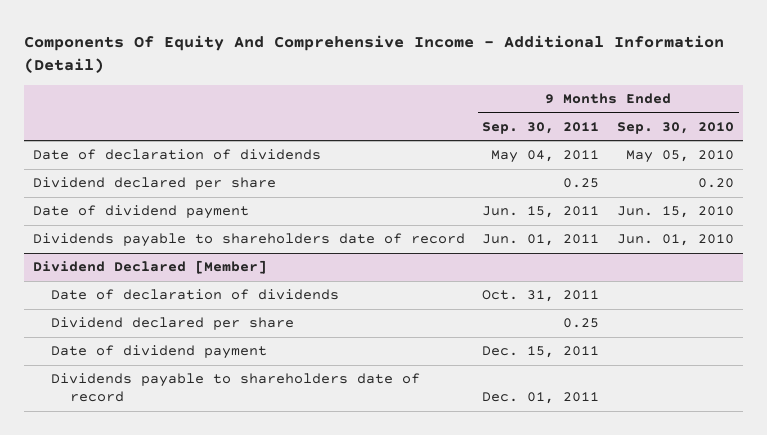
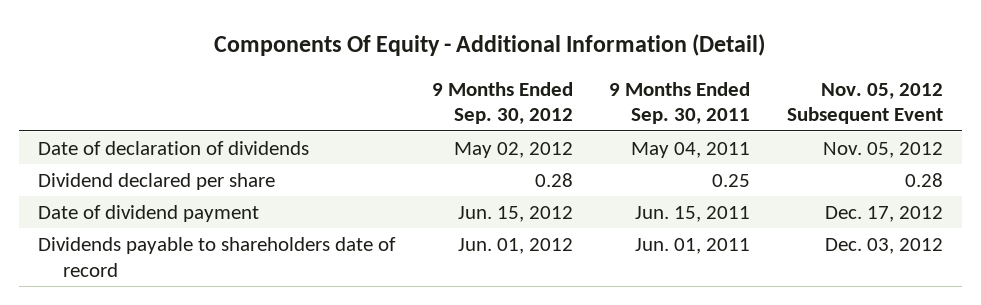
[23,34,724,73] Components Of Equity And Comprehensive Income - Additional Information (Detail) -> [214,33,766,56] Components Of Equity - Additional Information (Detail)
[617,121,735,134] Sep. 30, 2010 -> none
none -> [431,81,573,125] 9 Months Ended Sep. 30, 2012
none -> [787,82,944,125] Nov. 05, 2012 Subsequent Event
[32,260,267,275] Dividend Declared [Member] -> none
[51,289,340,301] Date of declaration of dividends -> none
[51,317,295,331] Dividend declared per share -> none
[51,345,268,360] Date of dividend payment -> none
[51,373,421,403] Dividends payable to shareholders date of record -> none

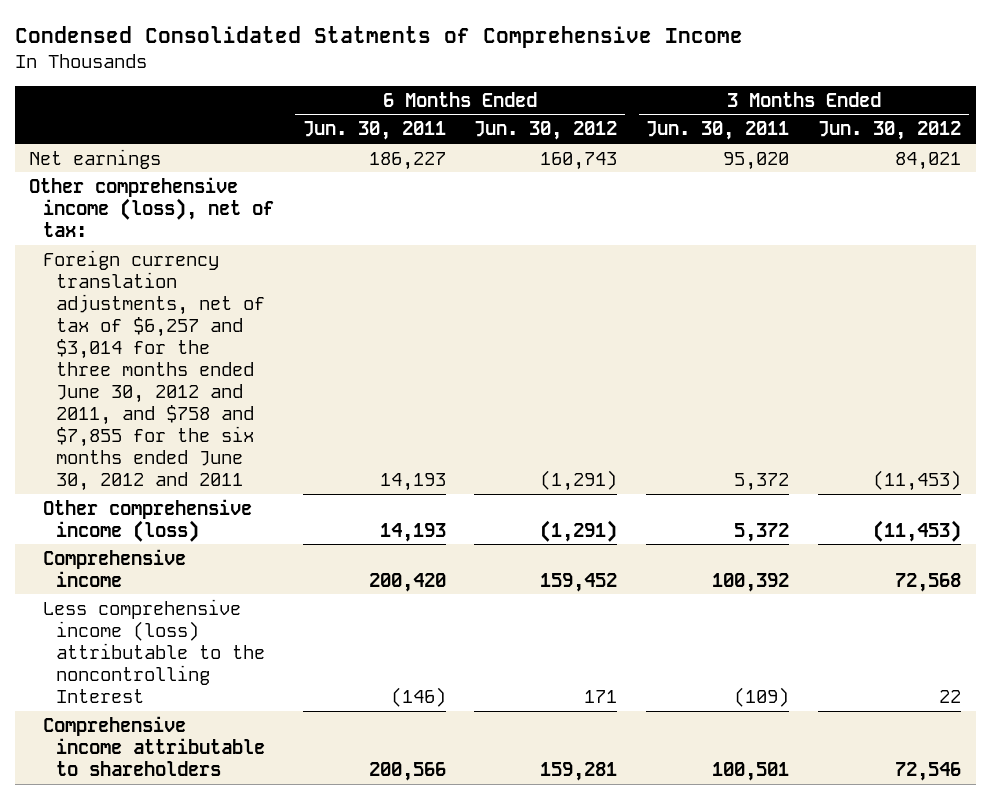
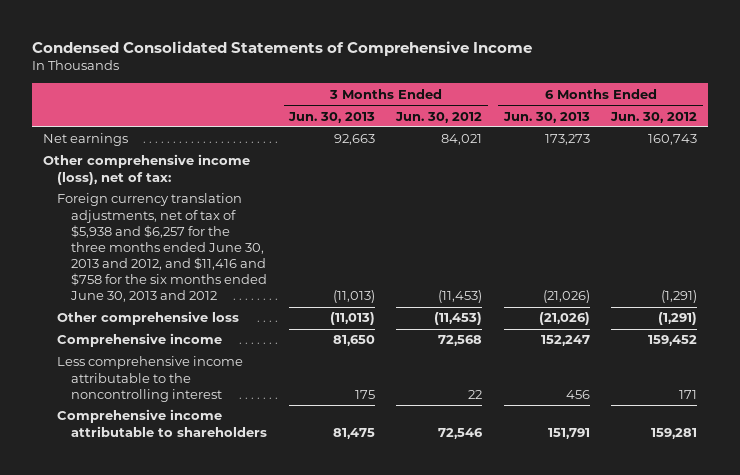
[14,26,743,49] Condensed Consolidated Statments of Comprehensive Income -> [32,40,533,56] Condensed Consolidated Statements of Comprehensive Income
[302,121,446,141] Jun. 30, 2011 -> none
[646,121,790,141] Jun. 30, 2011 -> none
none -> [287,111,375,123] Jun. 30, 2013
none -> [502,111,590,123] Jun. 30, 2013
[42,249,266,492] Foreign currency translation adjustments, net of tax of $6,257 and $3,014 for the three months ended June 30, 2012 and 2011, and $758 and $7,855 for the six months ended June 30, 2012 and 2011 -> [57,193,268,303] Foreign currency translation adjustments, net of tax of $5,938 and $6,257 for the three months ended June 30, 2013 and 2012, and $11,416 and $758 for the six months ended June 30, 2013 and 2012
[42,498,252,542] Other comprehensive income (loss) -> [57,311,240,326] Other comprehensive loss
[42,598,266,703] Less comprehensive income (loss) attributable to the noncontrolling Interest -> [57,356,244,402] Less comprehensive income attributable to the noncontrolling interest

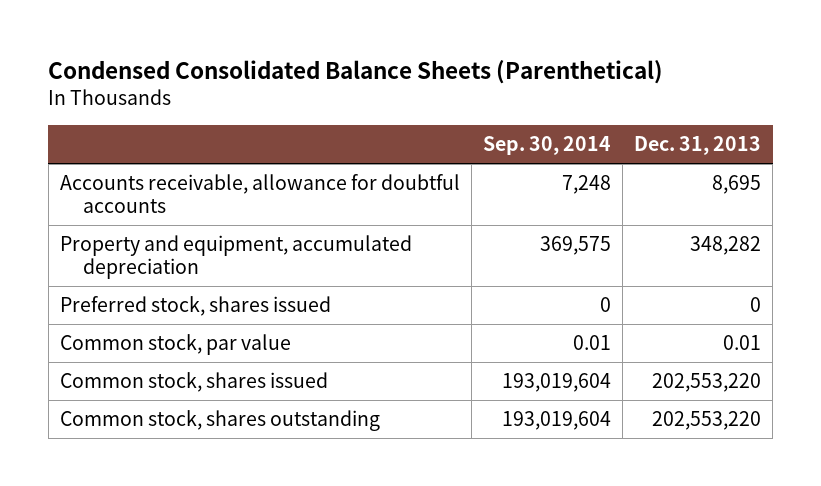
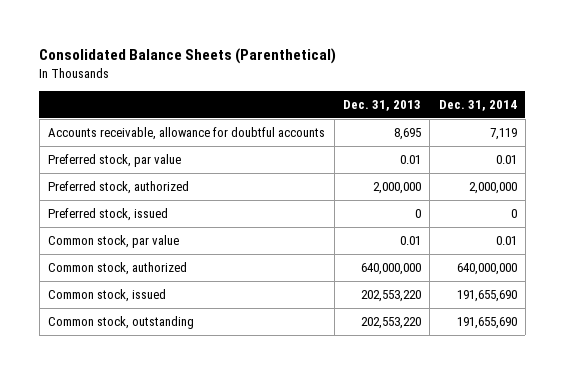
[48,59,664,84] Condensed Consolidated Balance Sheets (Parenthetical) -> [39,47,337,64] Consolidated Balance Sheets (Parenthetical)
[482,136,611,156] Sep. 30, 2014 -> none
none -> [438,100,517,112] Dec. 31, 2014
[59,235,412,280] Property and equipment, accumulated depreciation -> none
none -> [48,154,182,168] Preferred stock, par value
none -> [48,181,190,195] Preferred stock, authorized
[59,296,331,317] Preferred stock, shares issued -> [48,208,169,222] Preferred stock, issued
none -> [48,262,188,276] Common stock, authorized
[59,372,328,393] Common stock, shares issued -> [48,289,167,303] Common stock, issued
[59,410,380,432] Common stock, shares outstanding -> [48,316,195,330] Common stock, outstanding

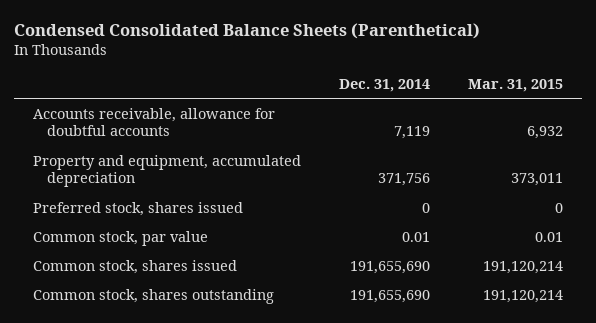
[39,47,337,64] Consolidated Balance Sheets (Parenthetical) -> [13,23,480,40] Condensed Consolidated Balance Sheets (Parenthetical)
[342,100,421,112] Dec. 31, 2013 -> none
none -> [467,79,563,93] Mar. 31, 2015
[48,154,182,168] Preferred stock, par value -> none
[48,181,190,195] Preferred stock, authorized -> none
none -> [32,154,301,188] Property and equipment, accumulated depreciation
[48,208,169,222] Preferred stock, issued -> [32,201,243,216] Preferred stock, shares issued
[48,262,188,276] Common stock, authorized -> none
[48,289,167,303] Common stock, issued -> [32,259,237,274] Common stock, shares issued
[48,316,195,330] Common stock, outstanding -> [32,288,274,304] Common stock, shares outstanding

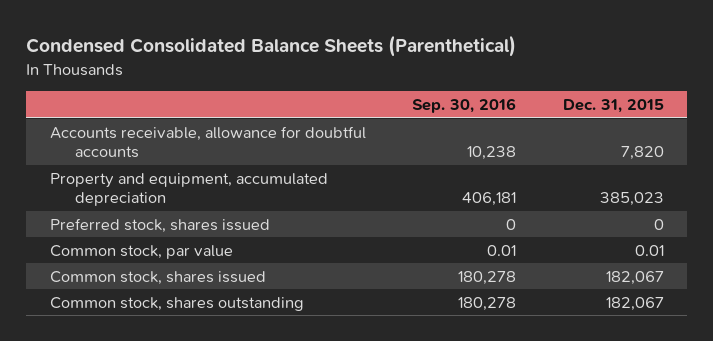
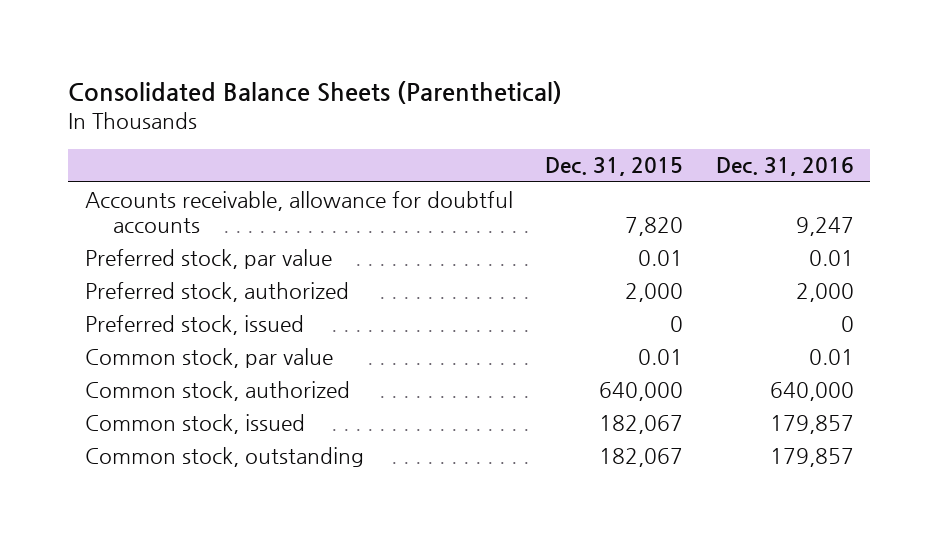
[26,35,517,58] Condensed Consolidated Balance Sheets (Parenthetical) -> [68,81,563,105] Consolidated Balance Sheets (Parenthetical)
[412,98,517,114] Sep. 30, 2016 -> none
none -> [715,157,854,177] Dec. 31, 2016
[49,172,328,207] Property and equipment, accumulated depreciation -> none
none -> [84,248,332,269] Preferred stock, par value
none -> [84,281,349,302] Preferred stock, authorized
[49,217,270,233] Preferred stock, shares issued -> [84,314,304,335] Preferred stock, issued
none -> [84,380,350,401] Common stock, authorized
[49,270,266,285] Common stock, shares issued -> [84,413,305,434] Common stock, issued
[49,296,304,311] Common stock, shares outstanding -> [84,446,364,467] Common stock, outstanding

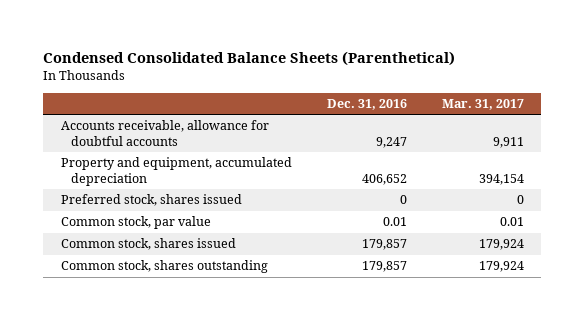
[68,81,563,105] Consolidated Balance Sheets (Parenthetical) -> [43,50,456,66] Condensed Consolidated Balance Sheets (Parenthetical)
[545,157,684,177] Dec. 31, 2015 -> none
none -> [441,99,524,111] Mar. 31, 2017
[84,248,332,269] Preferred stock, par value -> none
[84,281,349,302] Preferred stock, authorized -> none
none -> [60,157,292,186] Property and equipment, accumulated depreciation
[84,314,304,335] Preferred stock, issued -> [60,194,242,207] Preferred stock, shares issued
[84,380,350,401] Common stock, authorized -> none
[84,413,305,434] Common stock, issued -> [60,238,236,251] Common stock, shares issued
[84,446,364,467] Common stock, outstanding -> [60,260,268,274] Common stock, shares outstanding

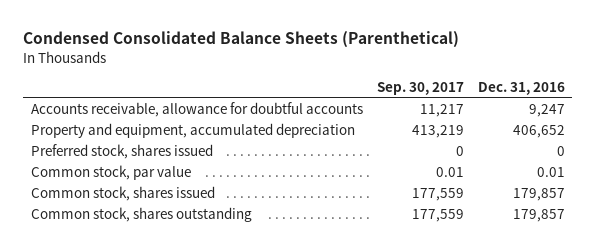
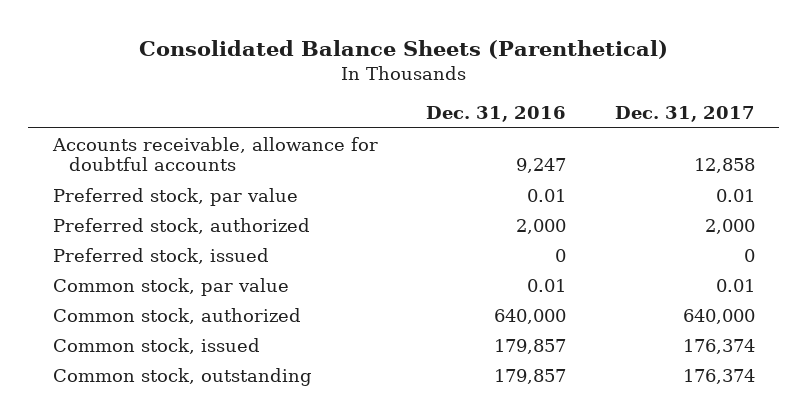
[23,31,460,49] Condensed Consolidated Balance Sheets (Parenthetical) -> [138,39,668,59] Consolidated Balance Sheets (Parenthetical)
[376,81,464,95] Sep. 30, 2017 -> none
none -> [615,106,756,123] Dec. 31, 2017
[30,122,355,138] Property and equipment, accumulated depreciation -> none
none -> [52,187,298,206] Preferred stock, par value
none -> [52,217,310,234] Preferred stock, authorized
[30,143,213,159] Preferred stock, shares issued -> [52,247,269,264] Preferred stock, issued
none -> [52,307,301,324] Common stock, authorized
[30,185,215,201] Common stock, shares issued -> [52,337,260,354] Common stock, issued
[30,206,252,222] Common stock, shares outstanding -> [52,367,312,386] Common stock, outstanding

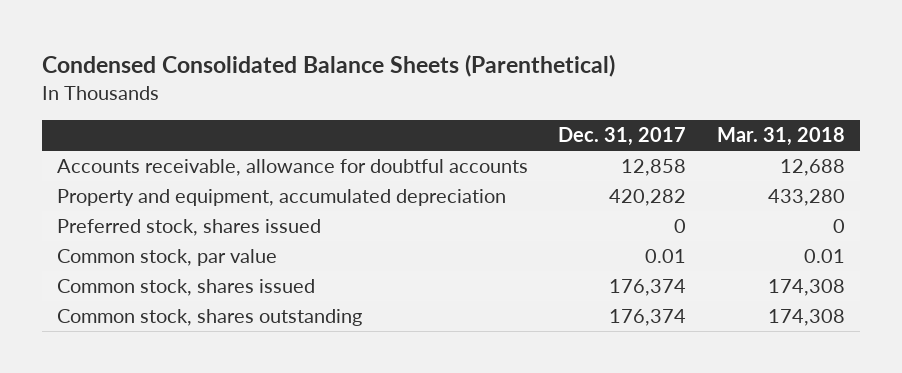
[138,39,668,59] Consolidated Balance Sheets (Parenthetical) -> [41,53,615,77] Condensed Consolidated Balance Sheets (Parenthetical)
[426,106,567,123] Dec. 31, 2016 -> none
none -> [716,127,845,147] Mar. 31, 2018
[52,187,298,206] Preferred stock, par value -> none
[52,217,310,234] Preferred stock, authorized -> none
none -> [56,189,506,207] Property and equipment, accumulated depreciation
[52,247,269,264] Preferred stock, issued -> [56,219,321,237] Preferred stock, shares issued
[52,307,301,324] Common stock, authorized -> none
[52,337,260,354] Common stock, issued -> [56,279,315,297] Common stock, shares issued
[52,367,312,386] Common stock, outstanding -> [56,309,362,327] Common stock, shares outstanding

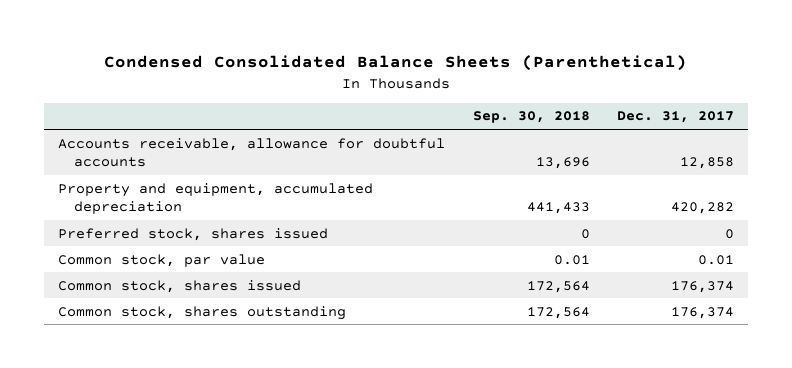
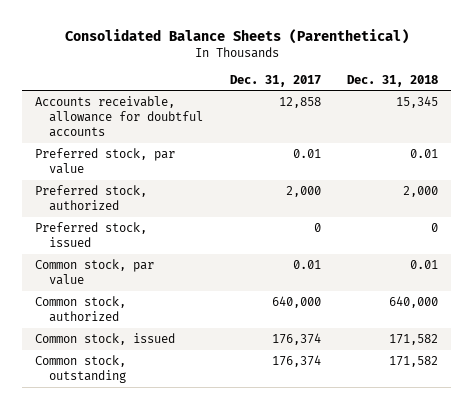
[104,55,688,72] Condensed Consolidated Balance Sheets (Parenthetical) -> [64,28,409,44] Consolidated Balance Sheets (Parenthetical)
[472,111,590,124] Sep. 30, 2018 -> none
none -> [346,74,438,87] Dec. 31, 2018
[57,182,373,215] Property and equipment, accumulated depreciation -> none
none -> [35,148,176,175] Preferred stock, par value
none -> [35,185,148,212] Preferred stock, authorized
[57,227,328,241] Preferred stock, shares issued -> [35,222,148,248] Preferred stock, issued
none -> [35,296,127,323] Common stock, authorized
[57,279,301,293] Common stock, shares issued -> [35,333,176,346] Common stock, issued
[57,305,346,320] Common stock, shares outstanding -> [35,355,127,384] Common stock, outstanding

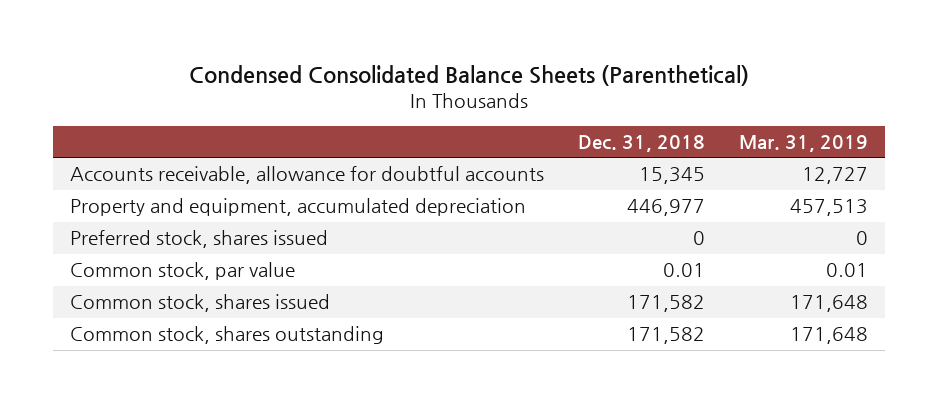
[64,28,409,44] Consolidated Balance Sheets (Parenthetical) -> [188,64,749,86] Condensed Consolidated Balance Sheets (Parenthetical)
[229,74,321,87] Dec. 31, 2017 -> none
none -> [738,135,868,153] Mar. 31, 2019
[35,148,176,175] Preferred stock, par value -> none
[35,185,148,212] Preferred stock, authorized -> none
none -> [69,198,526,217] Property and equipment, accumulated depreciation
[35,222,148,248] Preferred stock, issued -> [69,230,328,249] Preferred stock, shares issued
[35,296,127,323] Common stock, authorized -> none
[35,333,176,346] Common stock, issued -> [69,294,330,313] Common stock, shares issued
[35,355,127,384] Common stock, outstanding -> [69,326,384,345] Common stock, shares outstanding

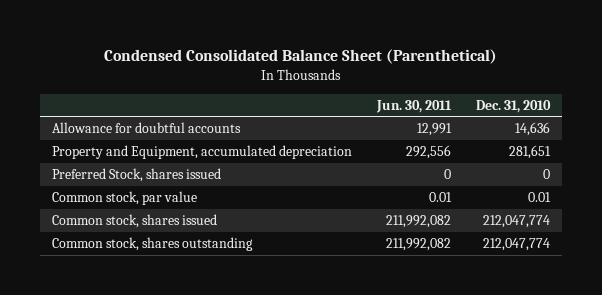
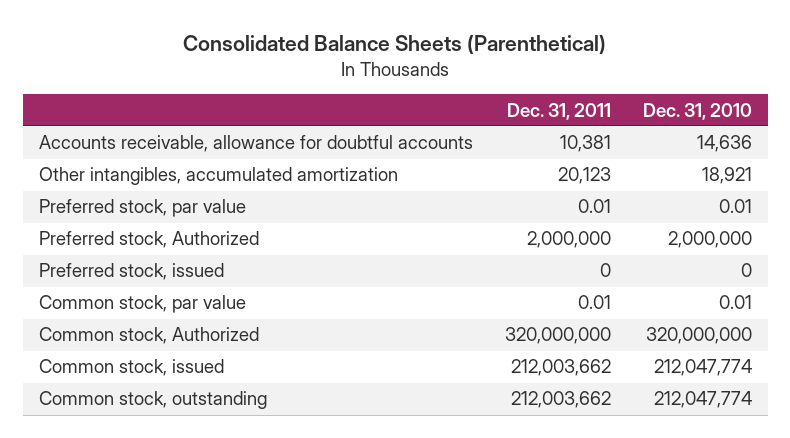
[103,49,497,65] Condensed Consolidated Balance Sheet (Parenthetical) -> [183,34,607,55] Consolidated Balance Sheets (Parenthetical)
[375,99,452,113] Jun. 30, 2011 -> none
none -> [506,102,611,120] Dec. 31, 2011
[51,145,352,160] Property and Equipment, accumulated depreciation -> none
[51,122,241,134] Allowance for doubtful accounts -> [38,135,473,153] Accounts receivable, allowance for doubtful accounts
none -> [38,167,398,186] Other intangibles, accumulated amortization
none -> [38,199,246,218] Preferred stock, par value
none -> [38,231,259,249] Preferred stock, Authorized
[51,168,221,183] Preferred Stock, shares issued -> [38,263,224,281] Preferred stock, issued
none -> [38,327,259,345] Common stock, Authorized
[51,214,217,229] Common stock, shares issued -> [38,359,224,377] Common stock, issued
[51,237,253,252] Common stock, shares outstanding -> [38,391,267,410] Common stock, outstanding

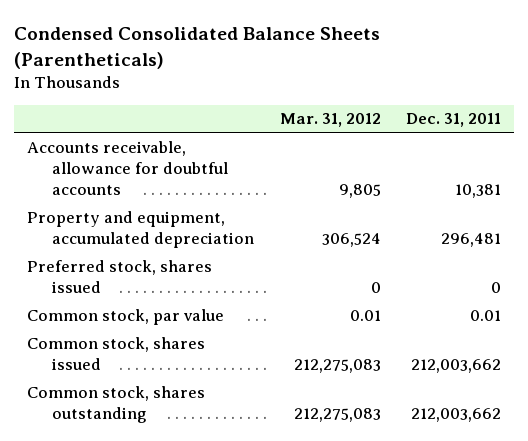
[183,34,607,55] Consolidated Balance Sheets (Parenthetical) -> [14,27,381,69] Condensed Consolidated Balance Sheets (Parentheticals)
[642,102,752,120] Dec. 31, 2010 -> none
none -> [279,113,381,128] Mar. 31, 2012
[38,167,398,186] Other intangibles, accumulated amortization -> none
[38,199,246,218] Preferred stock, par value -> none
[38,231,259,249] Preferred stock, Authorized -> none
none -> [26,210,255,248] Property and equipment, accumulated depreciation
[38,263,224,281] Preferred stock, issued -> [26,259,212,293] Preferred stock, shares issued
[38,327,259,345] Common stock, Authorized -> none
[38,359,224,377] Common stock, issued -> [26,336,205,370] Common stock, shares issued
[38,391,267,410] Common stock, outstanding -> [26,385,205,423] Common stock, shares outstanding

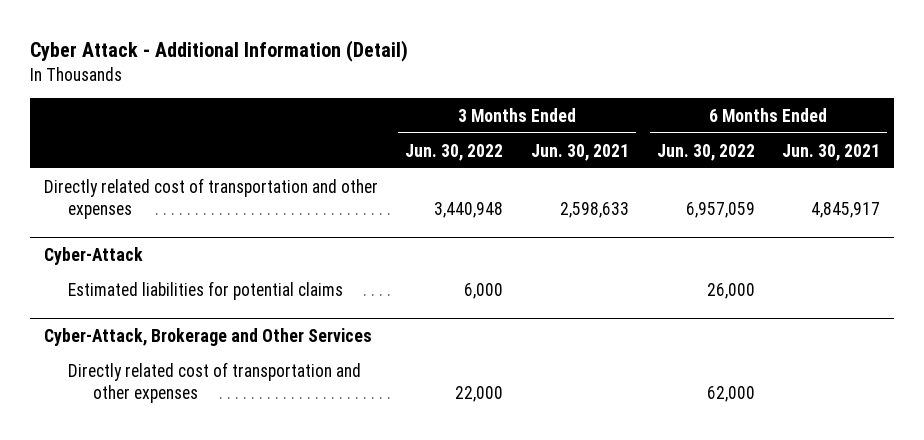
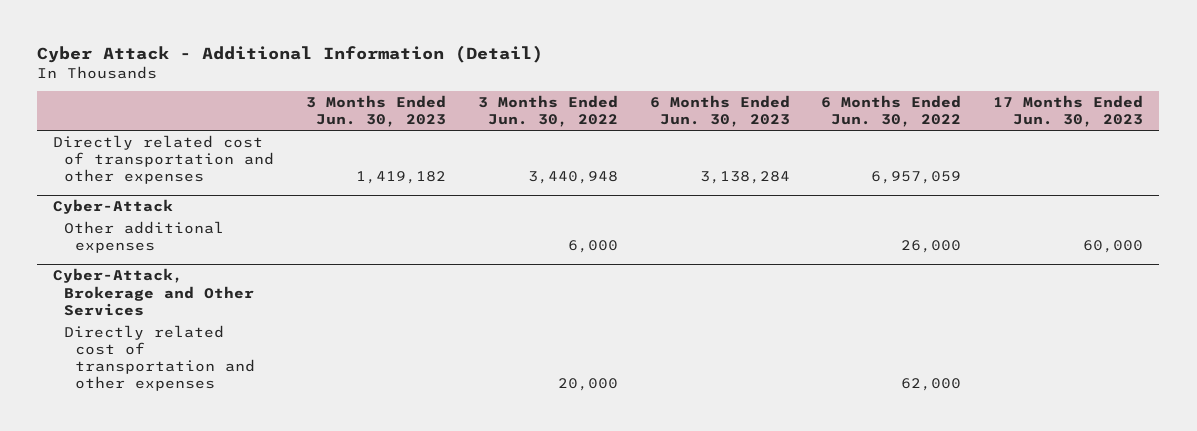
[530,143,629,161] Jun. 30, 2021 -> none
[782,143,881,161] Jun. 30, 2021 -> none
none -> [305,95,446,128] 3 Months Ended Jun. 30, 2023
none -> [649,95,790,128] 6 Months Ended Jun. 30, 2023
none -> [993,95,1144,128] 17 Months Ended Jun. 30, 2023
[68,280,344,300] Estimated liabilities for potential claims -> [64,220,225,253] Other additional expenses
[455,385,504,402] 22,000 -> [557,378,618,392] 20,000

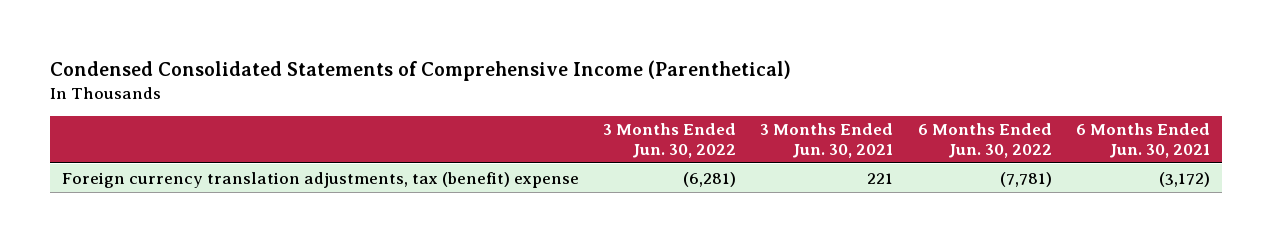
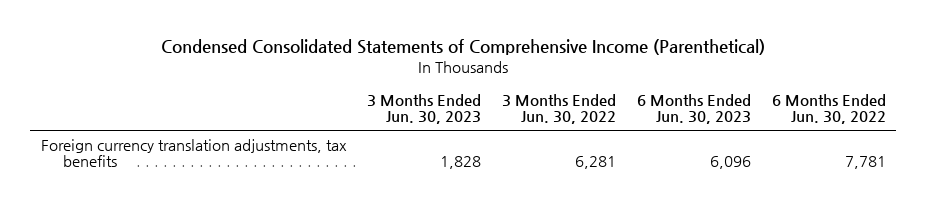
[760,123,894,158] 3 Months Ended Jun. 30, 2021 -> none
[1075,123,1210,158] 6 Months Ended Jun. 30, 2021 -> none
none -> [367,93,482,125] 3 Months Ended Jun. 30, 2023
none -> [636,93,751,125] 6 Months Ended Jun. 30, 2023
[61,171,579,188] Foreign currency translation adjustments, tax (benefit) expense -> [40,138,347,168] Foreign currency translation adjustments, tax benefits
[683,171,737,187] (6,281) -> [575,156,617,170] 6,281
[999,171,1052,187] (7,781) -> [844,156,886,170] 7,781

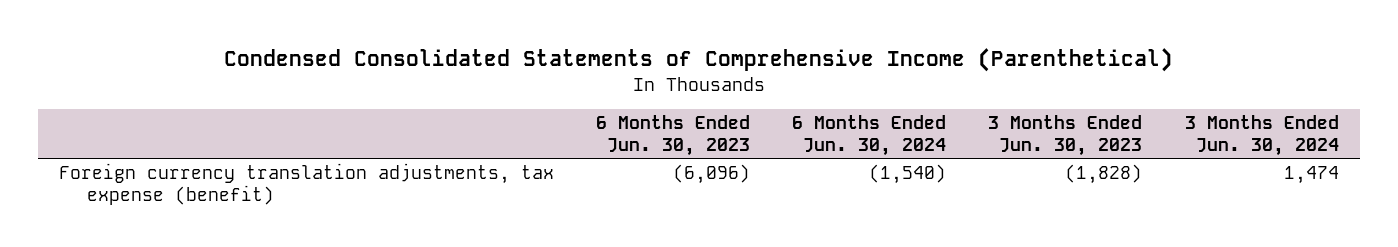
[502,93,617,125] 3 Months Ended Jun. 30, 2022 -> none
[771,93,886,125] 6 Months Ended Jun. 30, 2022 -> none
none -> [792,114,947,156] 6 Months Ended Jun. 30, 2024
none -> [1184,114,1339,156] 3 Months Ended Jun. 30, 2024
[40,138,347,168] Foreign currency translation adjustments, tax benefits -> [59,163,555,206] Foreign currency translation adjustments, tax expense (benefit)
[440,156,482,170] 1,828 -> [1065,164,1143,185] (1,828)
[709,156,751,170] 6,096 -> [673,164,751,185] (6,096)

